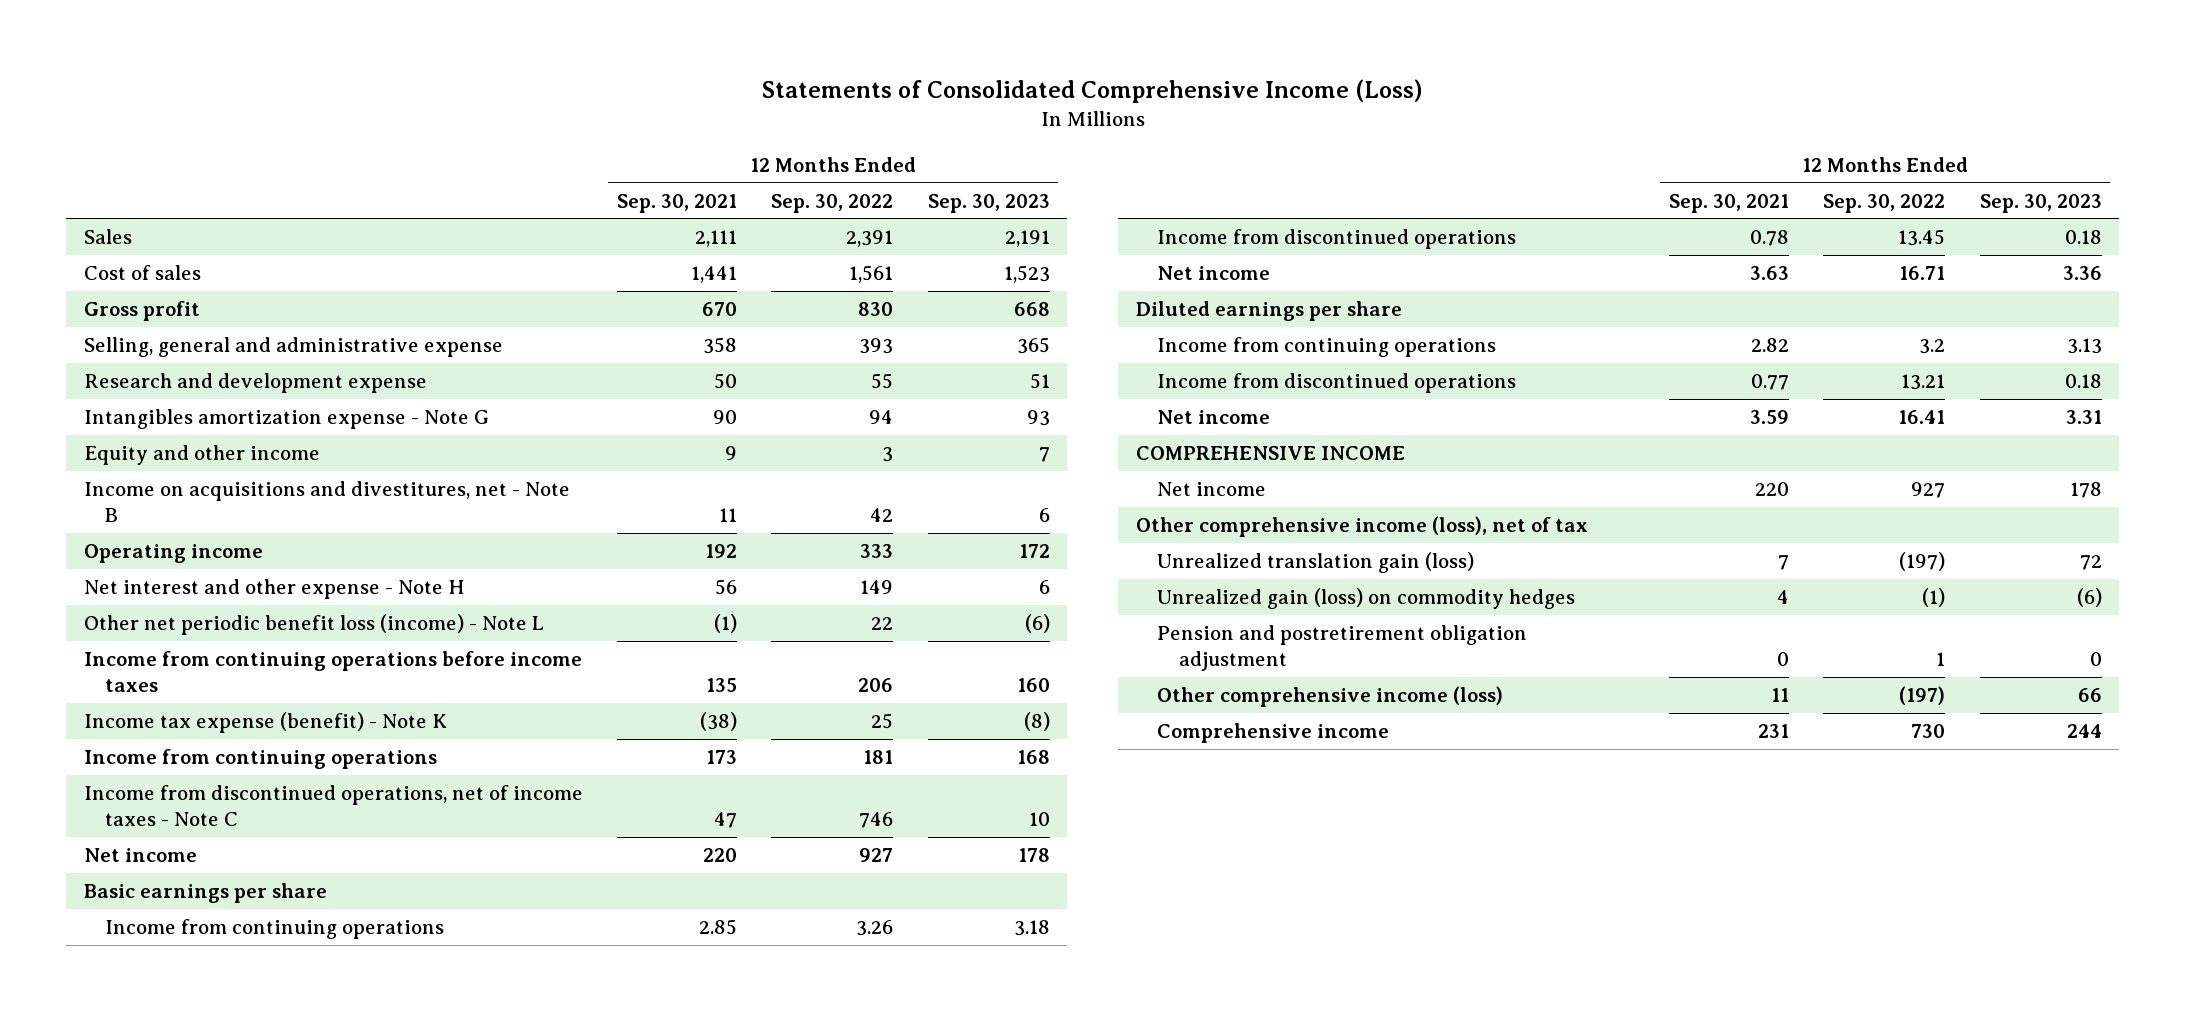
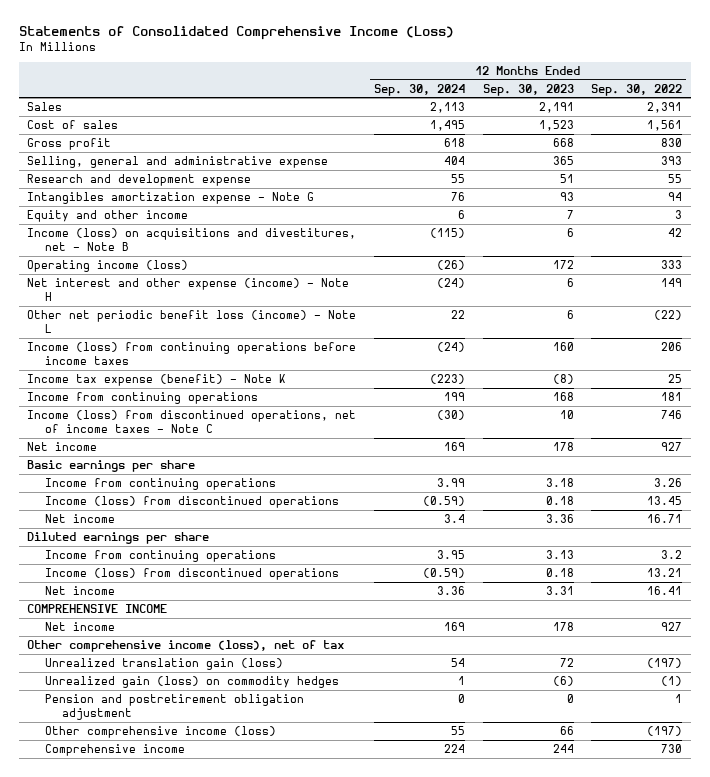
[616,193,737,213] Sep. 30, 2021 -> none
none -> [374,83,466,96] Sep. 30, 2024
[83,480,570,523] Income on acquisitions and divestitures, net - Note B -> [27,228,357,251] Income (loss) on acquisitions and divestitures, net - Note B
[83,543,263,563] Operating income -> [27,260,189,273] Operating income (loss)
[83,578,464,599] Net interest and other expense - Note H -> [27,278,350,301] Net interest and other expense (income) - Note H
[871,616,894,630] 22 -> [654,310,683,321] (22)
[1024,613,1050,633] (6) -> [566,310,574,320] 6
[83,650,582,693] Income from continuing operations before income taxes -> [27,342,357,365] Income (loss) from continuing operations before income taxes
[83,784,583,827] Income from discontinued operations, net of income taxes - Note C -> [27,410,357,433] Income (loss) from discontinued operations, net of income taxes - Note C
[1157,228,1517,249] Income from discontinued operations -> [44,496,339,509] Income (loss) from discontinued operations
[1157,372,1517,393] Income from discontinued operations -> [44,568,339,581] Income (loss) from discontinued operations

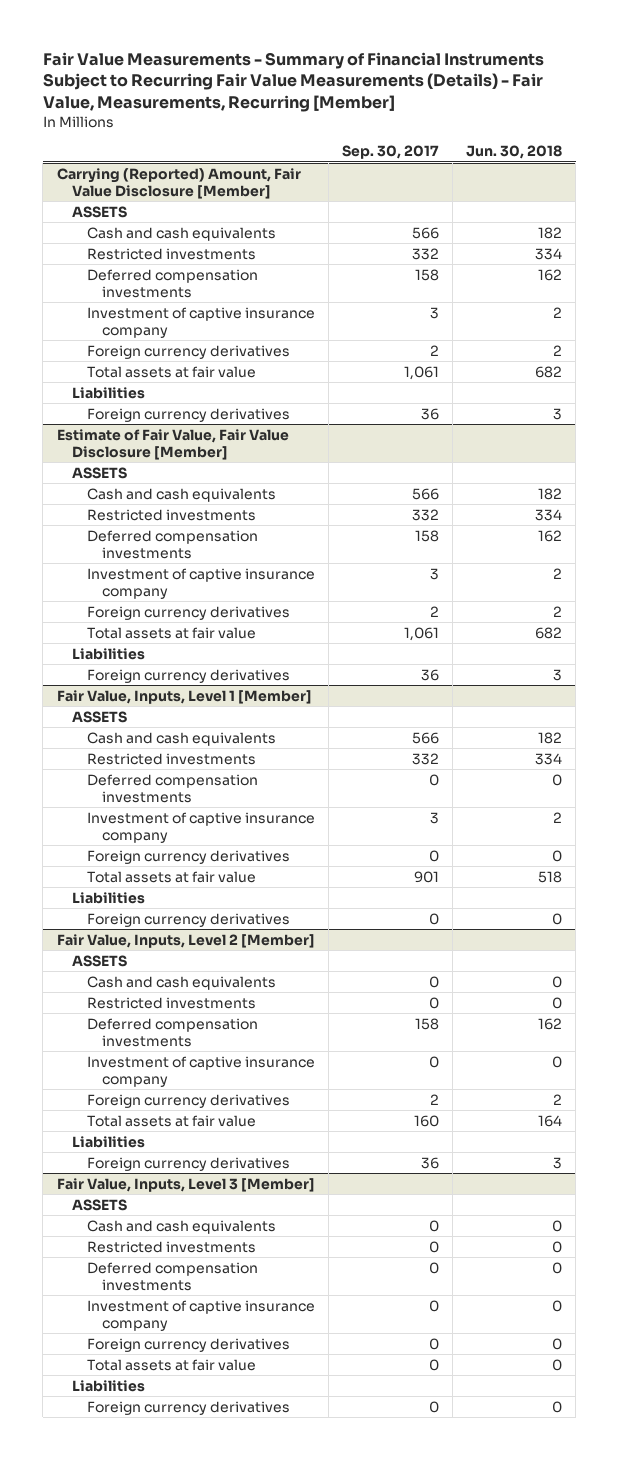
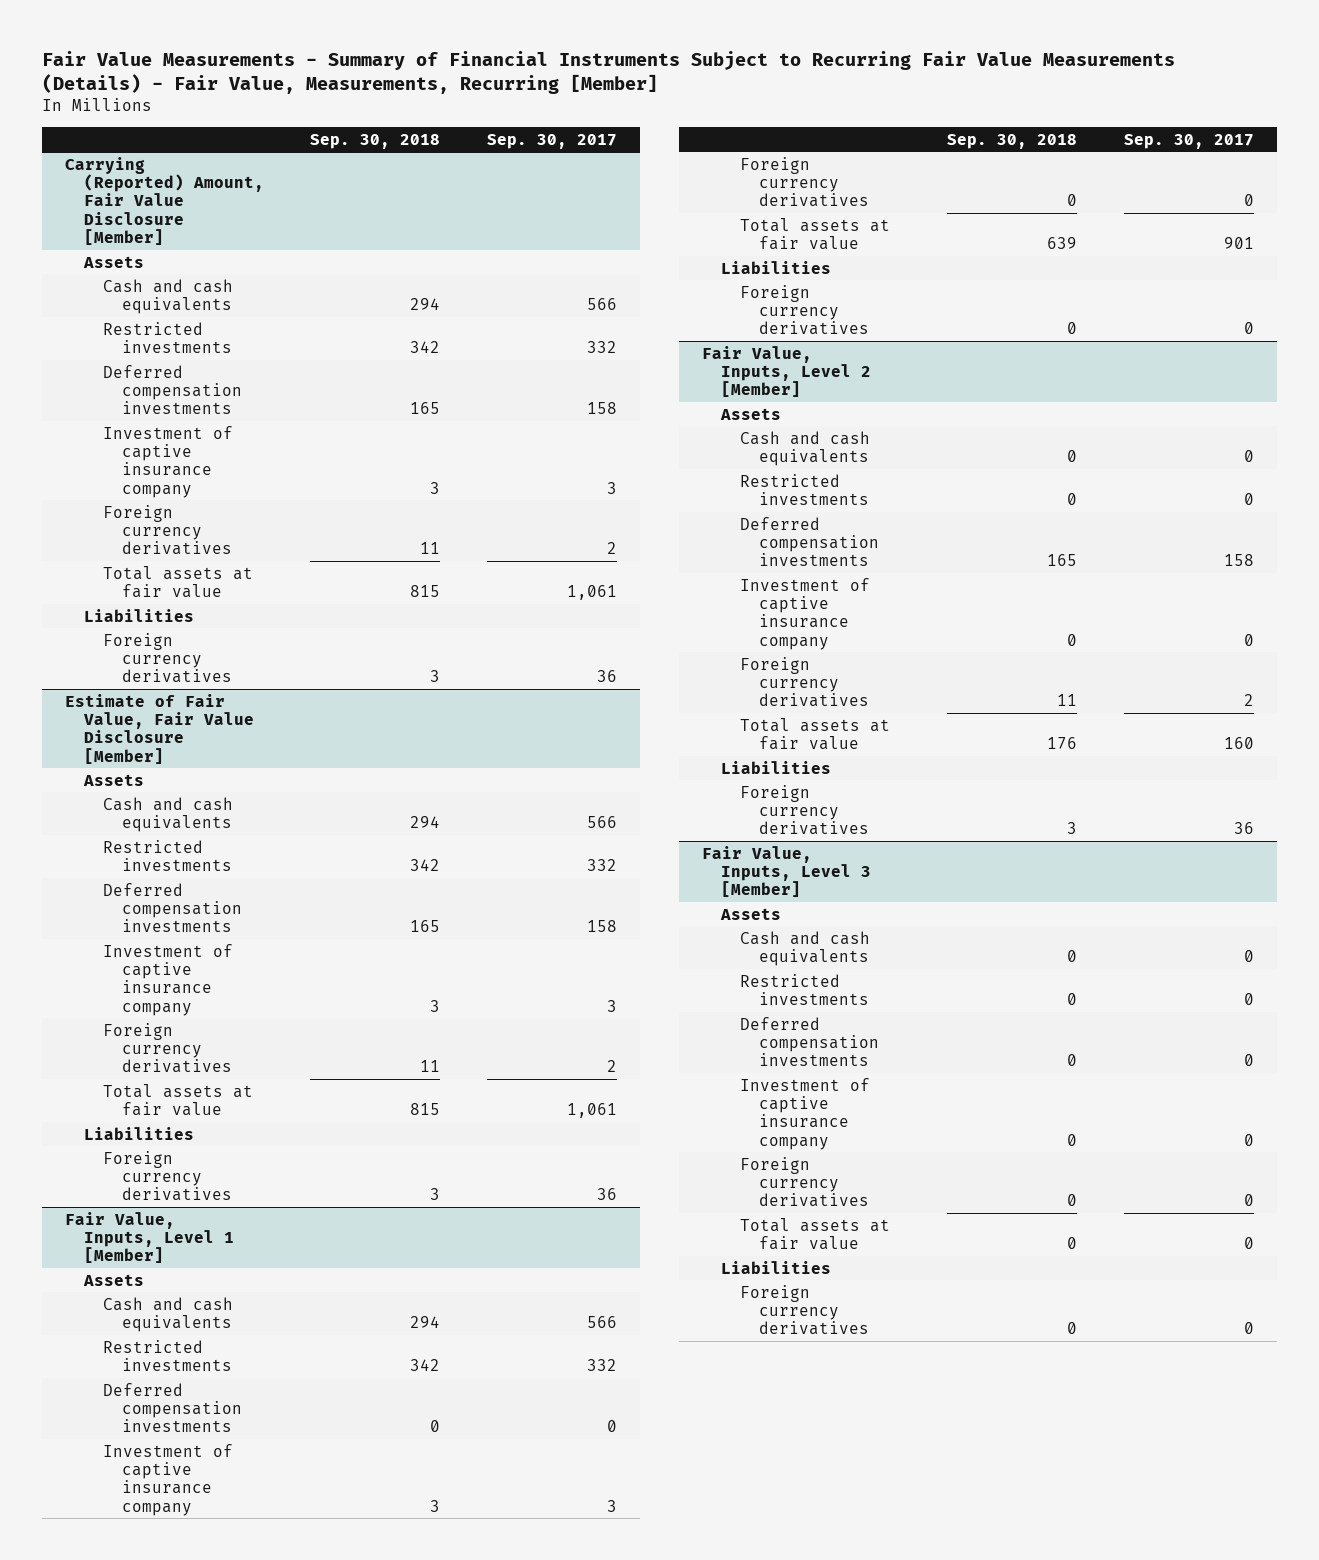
[466,145,563,160] Jun. 30, 2018 -> none
none -> [310,133,441,149] Sep. 30, 2018
[71,205,127,218] ASSETS -> [83,255,145,268] Assets
[71,466,127,479] ASSETS -> [83,773,145,786] Assets
[71,710,127,723] ASSETS -> [83,1273,145,1286] Assets
[71,954,127,967] ASSETS -> [719,407,781,420] Assets
[71,1198,127,1211] ASSETS -> [719,907,781,920] Assets

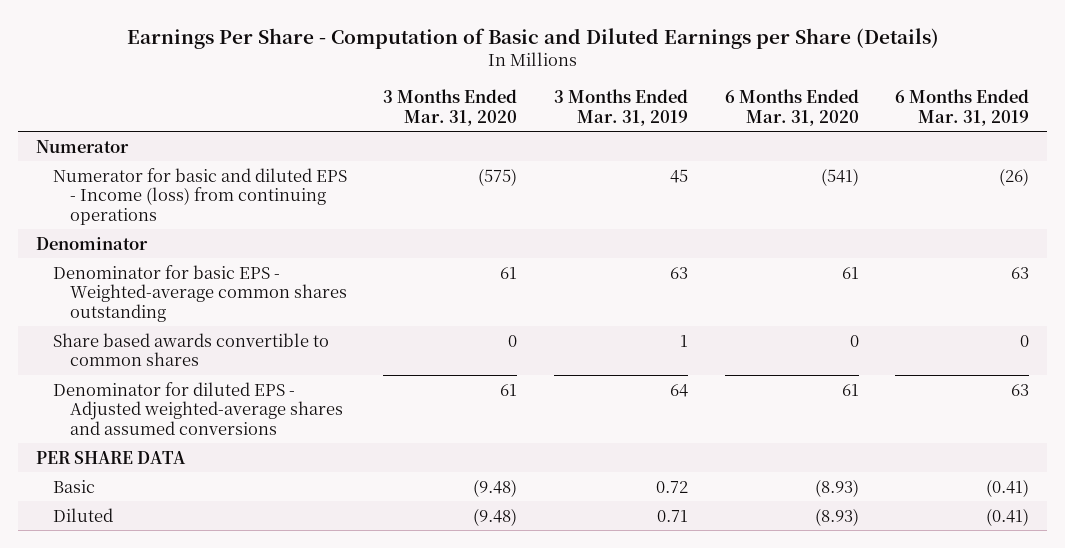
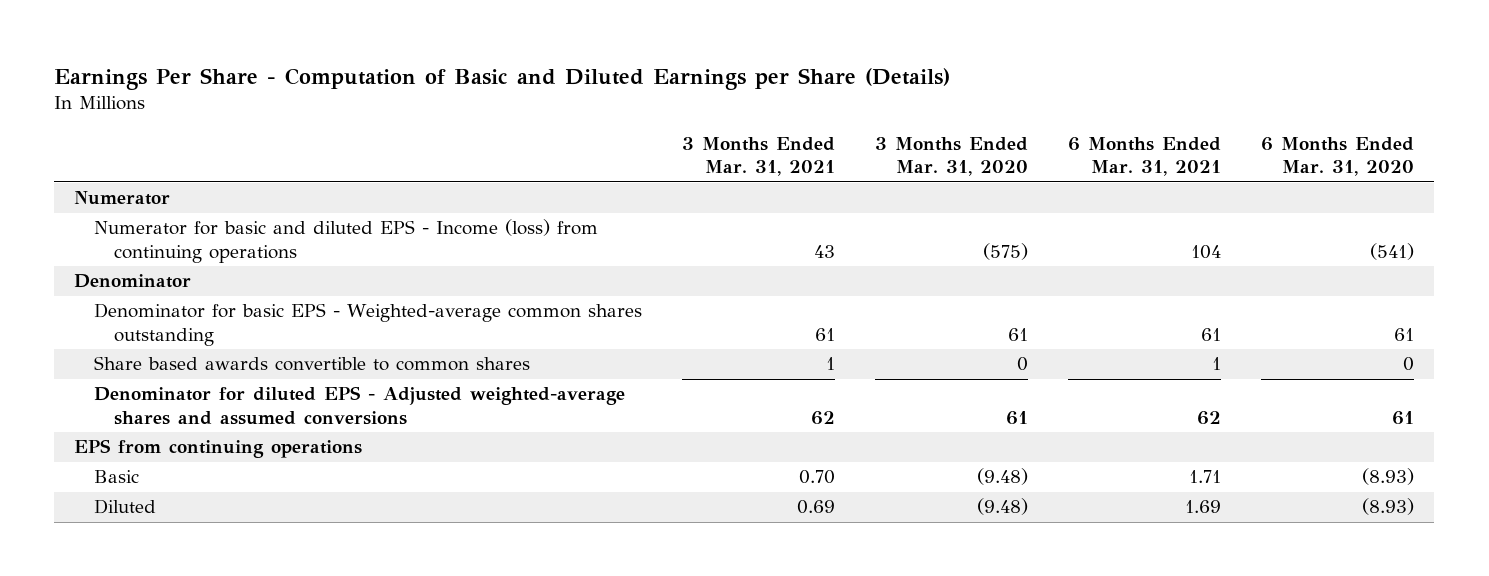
[554,89,689,127] 3 Months Ended Mar. 31, 2019 -> none
[895,89,1030,127] 6 Months Ended Mar. 31, 2019 -> none
none -> [682,136,836,177] 3 Months Ended Mar. 31, 2021
none -> [1068,136,1222,177] 6 Months Ended Mar. 31, 2021
[36,450,187,464] PER SHARE DATA -> [74,439,363,459] EPS from continuing operations

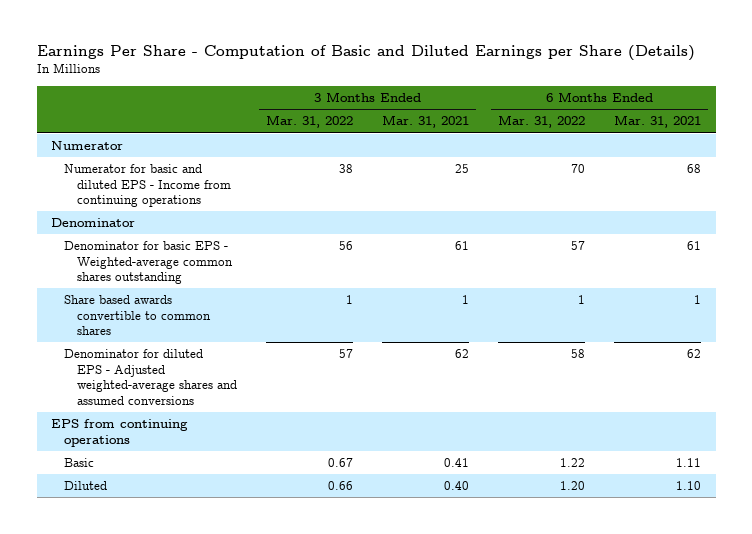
[875,136,1029,177] 3 Months Ended Mar. 31, 2020 -> none
[1261,136,1415,177] 6 Months Ended Mar. 31, 2020 -> none
none -> [266,115,354,129] Mar. 31, 2022
none -> [498,115,586,129] Mar. 31, 2022
[93,219,598,264] Numerator for basic and diluted EPS - Income (loss) from continuing operations -> [64,164,232,208] Numerator for basic and diluted EPS - Income from continuing operations
[814,245,836,259] 43 -> [455,164,470,174] 25
[1191,245,1222,260] 104 -> [687,164,702,174] 68
[799,470,836,485] 0.70 -> [444,458,470,468] 0.41
[1189,470,1222,484] 1.71 -> [676,458,702,468] 1.11
[797,500,836,515] 0.69 -> [444,481,470,491] 0.40
[1185,500,1222,514] 1.69 -> [676,481,702,491] 1.10

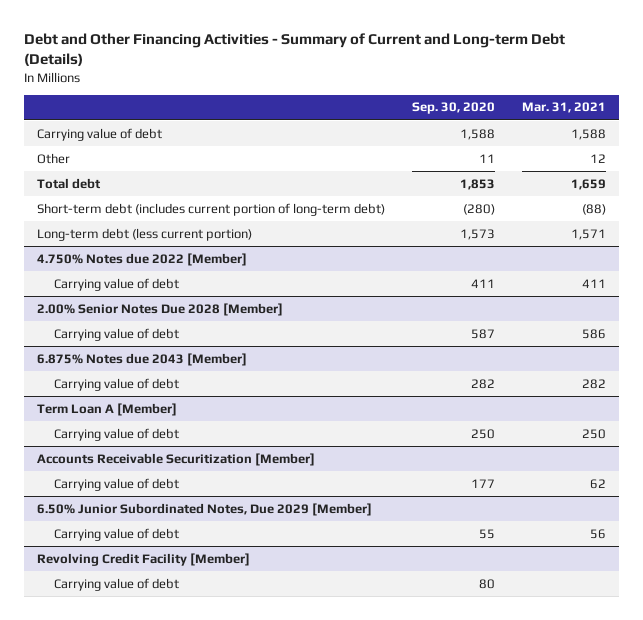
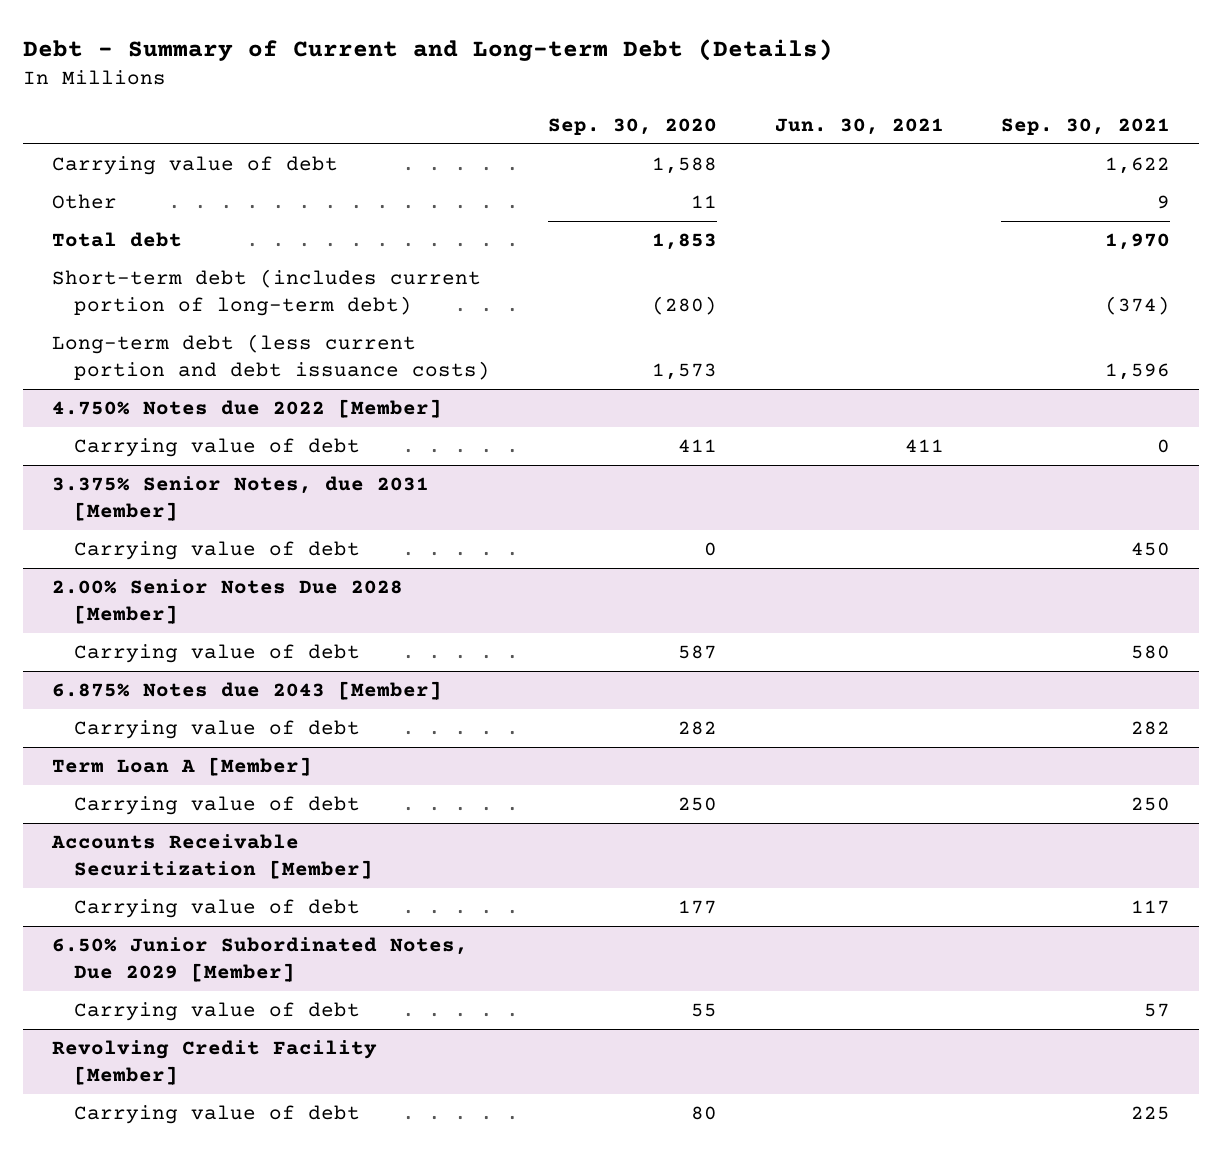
[24,33,566,67] Debt and Other Financing Activities - Summary of Current and Long-term Debt (Details) -> [22,38,833,61] Debt - Summary of Current and Long-term Debt (Details)
[521,102,606,114] Mar. 31, 2021 -> none
none -> [774,117,944,135] Jun. 30, 2021
none -> [1001,117,1171,135] Sep. 30, 2021
[37,227,253,241] Long-term debt (less current portion) -> [51,334,490,380] Long-term debt (less current portion and debt issuance costs)
none -> [51,476,429,521] 3.375% Senior Notes, due 2031 [Member]
none -> [73,541,360,561] Carrying value of debt

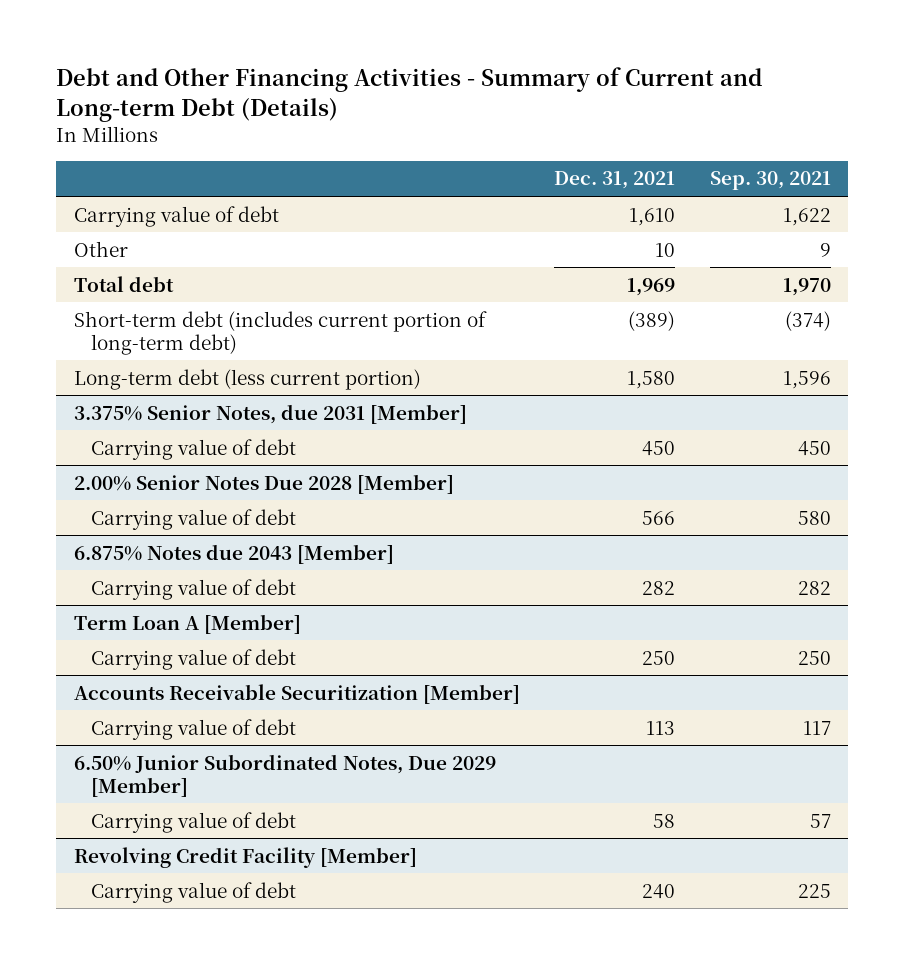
[22,38,833,61] Debt - Summary of Current and Long-term Debt (Details) -> [56,67,763,122] Debt and Other Financing Activities - Summary of Current and Long-term Debt (Details)
[547,117,717,135] Sep. 30, 2020 -> none
[774,117,944,135] Jun. 30, 2021 -> none
none -> [554,171,676,190] Dec. 31, 2021
[51,399,442,419] 4.750% Notes due 2022 [Member] -> none
[73,438,360,458] Carrying value of debt -> none
[51,334,490,380] Long-term debt (less current portion and debt issuance costs) -> [73,368,421,390] Long-term debt (less current portion)

